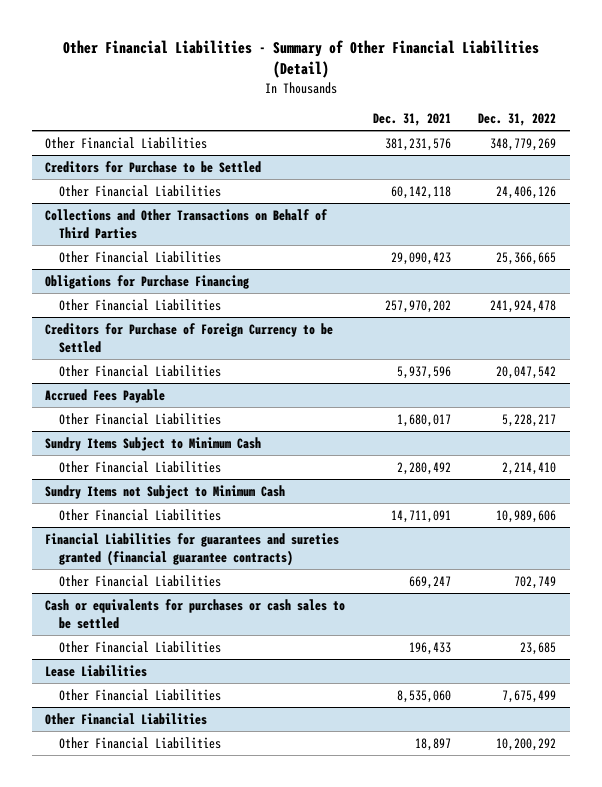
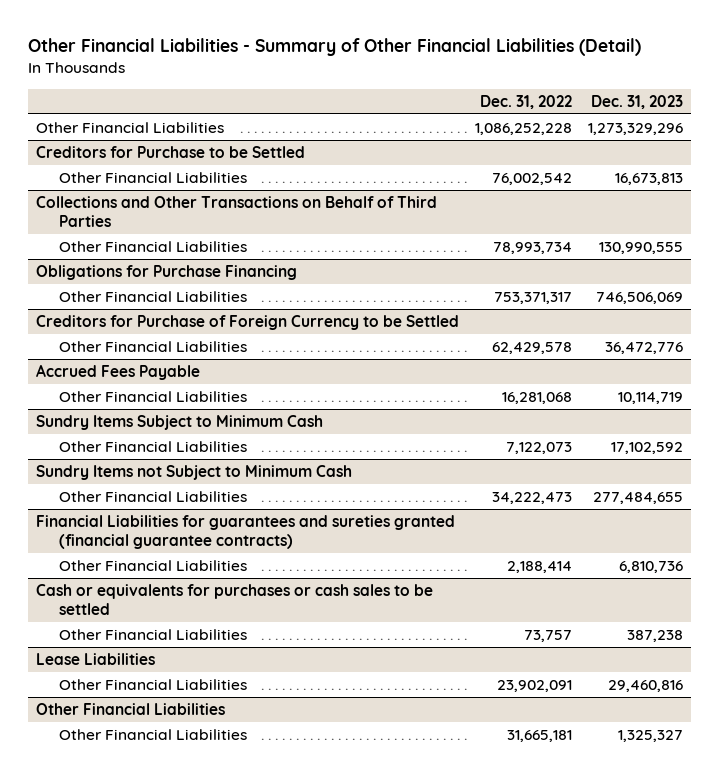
[372,113,451,127] Dec. 31, 2021 -> none
none -> [591,94,684,109] Dec. 31, 2023
[490,137,557,151] 348,779,269 -> [475,122,573,135] 1,086,252,228
[496,185,557,199] 24,406,126 -> [492,172,573,185] 76,002,542
[496,251,557,265] 25,366,665 -> [493,241,573,254] 78,993,734
[490,299,557,313] 241,924,478 -> [494,291,573,304] 753,371,317
[496,365,557,379] 20,047,542 -> [492,341,573,354] 62,429,578
[502,413,557,427] 5,228,217 -> [502,391,573,404] 16,281,068
[502,461,557,475] 2,214,410 -> [506,441,573,454] 7,122,073
[496,509,557,523] 10,989,606 -> [492,491,573,504] 34,222,473
[514,575,557,589] 702,749 -> [507,560,573,573] 2,188,414
[520,641,557,655] 23,685 -> [524,629,573,642] 73,757
[502,689,557,703] 7,675,499 -> [497,679,573,692] 23,902,091
[496,737,557,751] 10,200,292 -> [507,729,573,742] 31,665,181

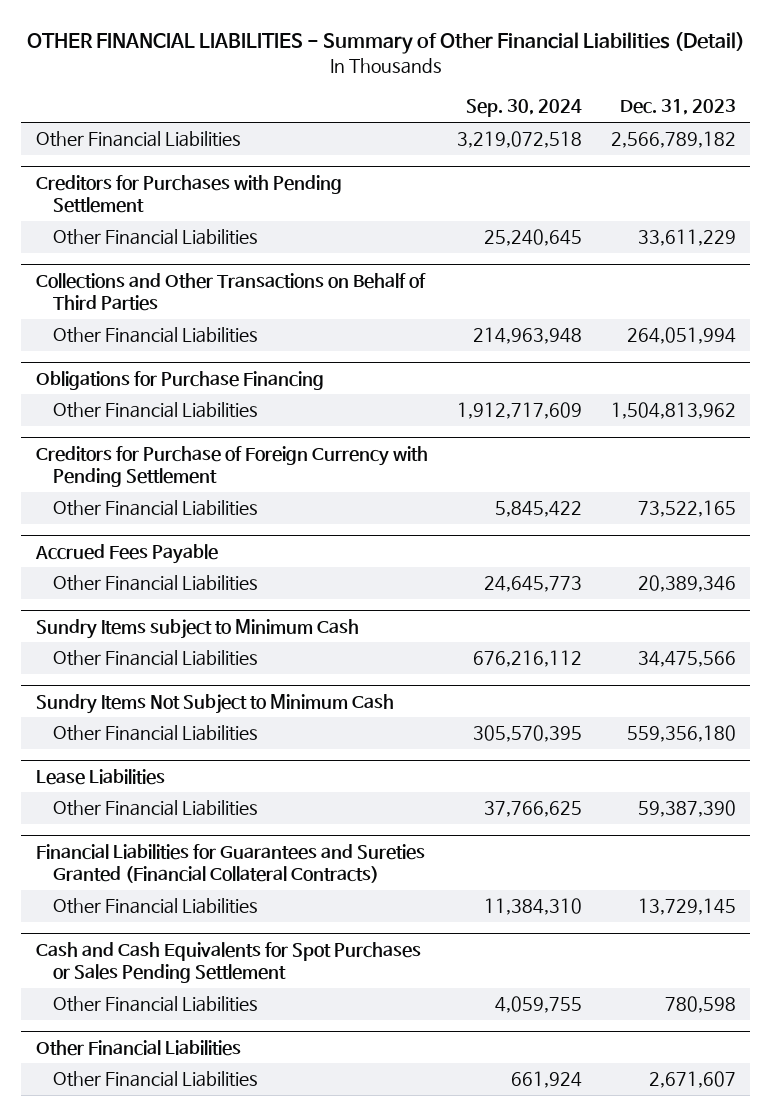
[28,38,642,57] Other Financial Liabilities - Summary of Other Financial Liabilities (Detail) -> [26,32,745,55] OTHER FINANCIAL LIABILITIES - Summary of Other Financial Liabilities (Detail)
[480,94,573,109] Dec. 31, 2022 -> none
none -> [465,99,582,118] Sep. 30, 2024
[588,122,684,135] 1,273,329,296 -> [610,131,736,149] 2,566,789,182
[36,145,306,158] Creditors for Purchase to be Settled -> [35,174,342,214] Creditors for Purchases with Pending Settlement
[615,172,684,185] 16,673,813 -> [637,229,736,247] 33,611,229
[599,241,684,254] 130,990,555 -> [626,327,736,345] 264,051,994
[596,291,684,304] 746,506,069 -> [610,402,736,420] 1,504,813,962
[36,314,460,330] Creditors for Purchase of Foreign Currency to be Settled -> [35,445,428,488] Creditors for Purchase of Foreign Currency with Pending Settlement
[605,341,684,354] 36,472,776 -> [637,500,736,518] 73,522,165
[36,514,456,549] Financial Liabilities for guarantees and sureties granted (financial guarantee contracts) -> none
[59,559,248,571] Other Financial Liabilities -> none
[36,583,434,615] Cash or equivalents for purchases or cash sales to be settled -> none
[59,628,248,640] Other Financial Liabilities -> none
[618,391,684,404] 10,114,719 -> [637,575,736,593] 20,389,346
[36,414,324,430] Sundry Items Subject to Minimum Cash -> [35,618,359,639] Sundry Items subject to Minimum Cash
[611,441,684,454] 17,102,592 -> [637,651,736,668] 34,475,566
[36,464,353,480] Sundry Items not Subject to Minimum Cash -> [35,693,394,714] Sundry Items Not Subject to Minimum Cash
[593,491,684,504] 277,484,655 -> [626,725,736,743] 559,356,180
[608,679,684,692] 29,460,816 -> [637,800,736,818] 59,387,390
none -> [35,843,425,884] Financial Liabilities for Guarantees and Sureties Granted (Financial Collateral Contracts)
none -> [52,898,258,915] Other Financial Liabilities
none -> [35,941,421,984] Cash and Cash Equivalents for Spot Purchases or Sales Pending Settlement
none -> [52,996,258,1013] Other Financial Liabilities
[618,729,684,742] 1,325,327 -> [648,1071,736,1089] 2,671,607

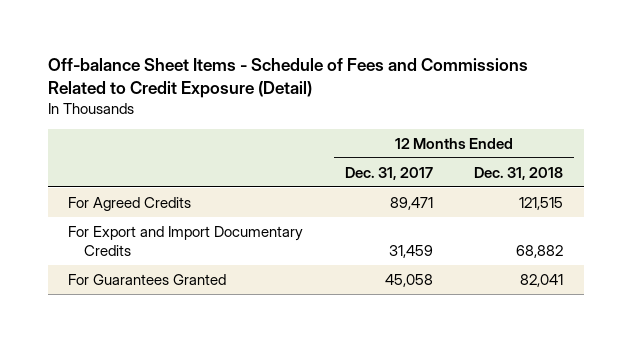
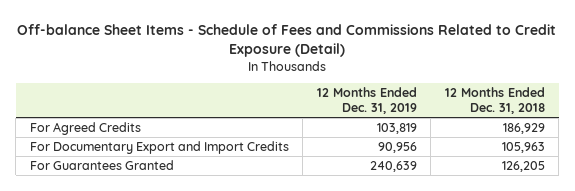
[344,166,433,180] Dec. 31, 2017 -> none
none -> [316,86,417,115] 12 Months Ended Dec. 31, 2019
[519,196,564,210] 121,515 -> [502,122,545,134] 186,929
[68,225,304,256] For Export and Import Documentary Credits -> [29,140,289,154] For Documentary Export and Import Credits
[516,244,564,258] 68,882 -> [501,141,545,153] 105,963
[520,273,564,287] 82,041 -> [501,160,545,172] 126,205

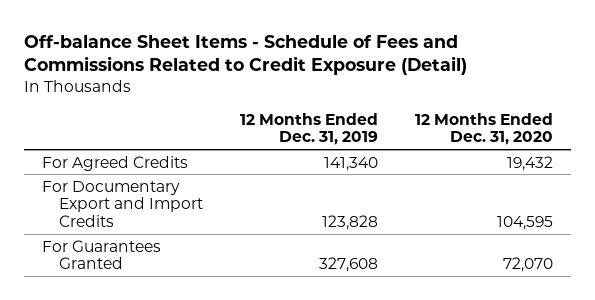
[444,86,545,115] 12 Months Ended Dec. 31, 2018 -> none
none -> [414,112,553,146] 12 Months Ended Dec. 31, 2020
[376,122,417,134] 103,819 -> [323,156,378,171] 141,340
[377,141,417,153] 90,956 -> [321,214,378,230] 123,828
[369,160,417,172] 240,639 -> [318,257,378,273] 327,608

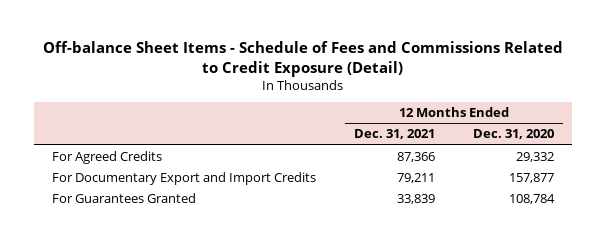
[239,112,378,146] 12 Months Ended Dec. 31, 2019 -> none
none -> [354,129,436,140] Dec. 31, 2021
[506,155,553,171] 19,432 -> [515,152,554,163] 29,332
[496,215,553,230] 104,595 -> [508,173,554,184] 157,877
[502,257,553,273] 72,070 -> [508,194,555,205] 108,784

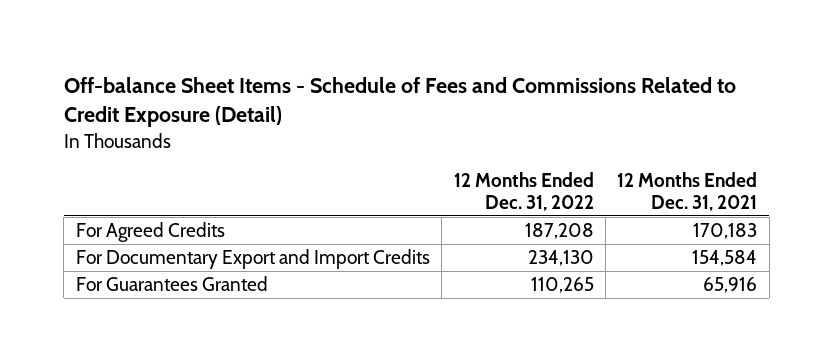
[472,129,554,140] Dec. 31, 2020 -> none
none -> [453,171,594,211] 12 Months Ended Dec. 31, 2022
[397,152,436,163] 87,366 -> [693,223,758,240] 170,183
[397,173,436,184] 79,211 -> [692,250,758,267] 154,584
[397,194,436,205] 33,839 -> [703,277,758,294] 65,916

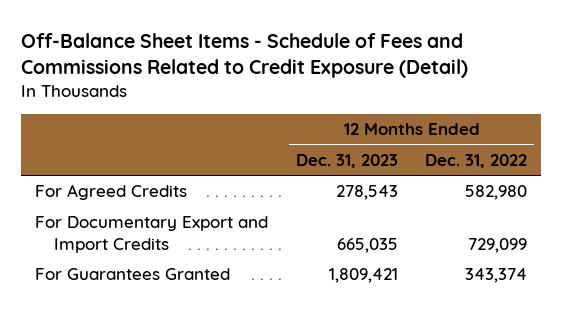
[63,76,736,128] Off-balance Sheet Items - Schedule of Fees and Commissions Related to Credit Exposure (Detail) -> [21,32,469,78] Off-Balance Sheet Items - Schedule of Fees and Commissions Related to Credit Exposure (Detail)
[617,171,758,211] 12 Months Ended Dec. 31, 2021 -> none
none -> [295,153,398,168] Dec. 31, 2023
[524,223,594,240] 187,208 -> [465,185,528,201] 582,980
[527,250,594,267] 234,130 -> [468,237,528,253] 729,099
[530,277,594,294] 110,265 -> [465,268,528,284] 343,374

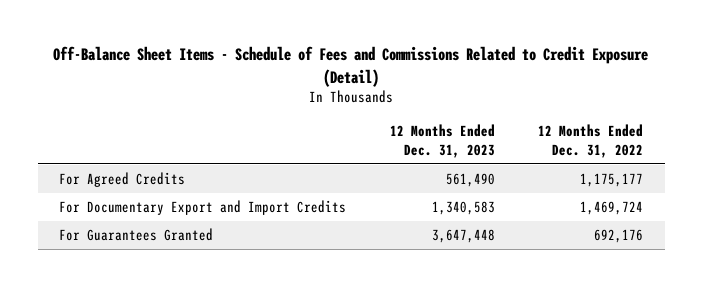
[335,185,398,201] 278,543 -> [445,173,495,188] 561,490
[465,185,528,201] 582,980 -> [579,173,643,188] 1,175,177
[336,237,398,253] 665,035 -> [431,201,495,216] 1,340,583
[468,237,528,253] 729,099 -> [579,201,643,216] 1,469,724
[328,268,398,284] 1,809,421 -> [431,229,495,244] 3,647,448
[465,268,528,284] 343,374 -> [593,229,643,244] 692,176

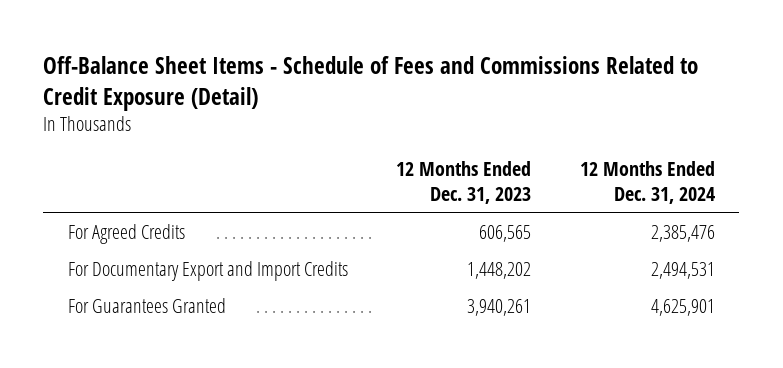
[537,123,643,158] 12 Months Ended Dec. 31, 2022 -> none
none -> [579,161,715,205] 12 Months Ended Dec. 31, 2024
[445,173,495,188] 561,490 -> [479,225,532,243] 606,565
[431,201,495,216] 1,340,583 -> [467,262,532,280] 1,448,202
[431,229,495,244] 3,647,448 -> [467,299,532,317] 3,940,261

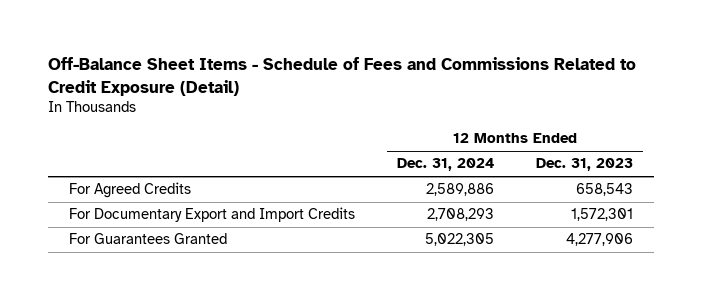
[479,225,532,243] 606,565 -> [575,183,633,197] 658,543
[650,225,715,243] 2,385,476 -> [425,183,494,197] 2,589,886
[467,262,532,280] 1,448,202 -> [570,208,633,222] 1,572,301
[650,262,715,280] 2,494,531 -> [426,208,494,222] 2,708,293
[467,299,532,317] 3,940,261 -> [565,233,633,247] 4,277,906
[650,299,715,317] 4,625,901 -> [424,233,494,247] 5,022,305

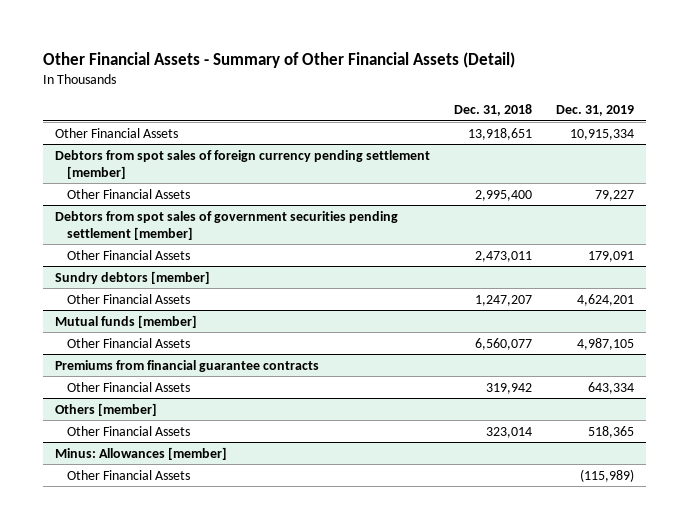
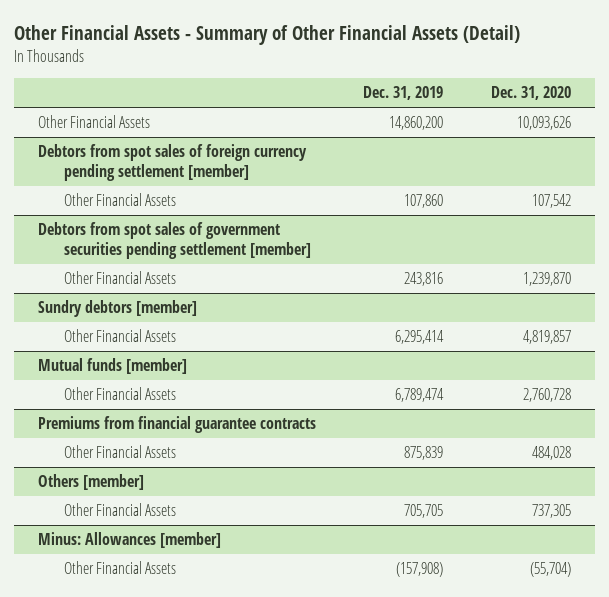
[453,104,532,117] Dec. 31, 2018 -> none
none -> [490,86,571,101] Dec. 31, 2020
[569,128,634,140] 10,915,334 -> [389,116,444,131] 14,860,200
[594,189,634,201] 79,227 -> [404,194,444,209] 107,860
[587,250,634,262] 179,091 -> [404,272,444,287] 243,816
[576,293,634,306] 4,624,201 -> [395,330,445,345] 6,295,414
[576,337,634,350] 4,987,105 -> [395,388,445,403] 6,789,474
[587,381,634,394] 643,334 -> [404,446,444,461] 875,839
[587,425,634,438] 518,365 -> [404,504,444,519] 705,705
[579,468,634,482] (115,989) -> [396,562,444,578] (157,908)

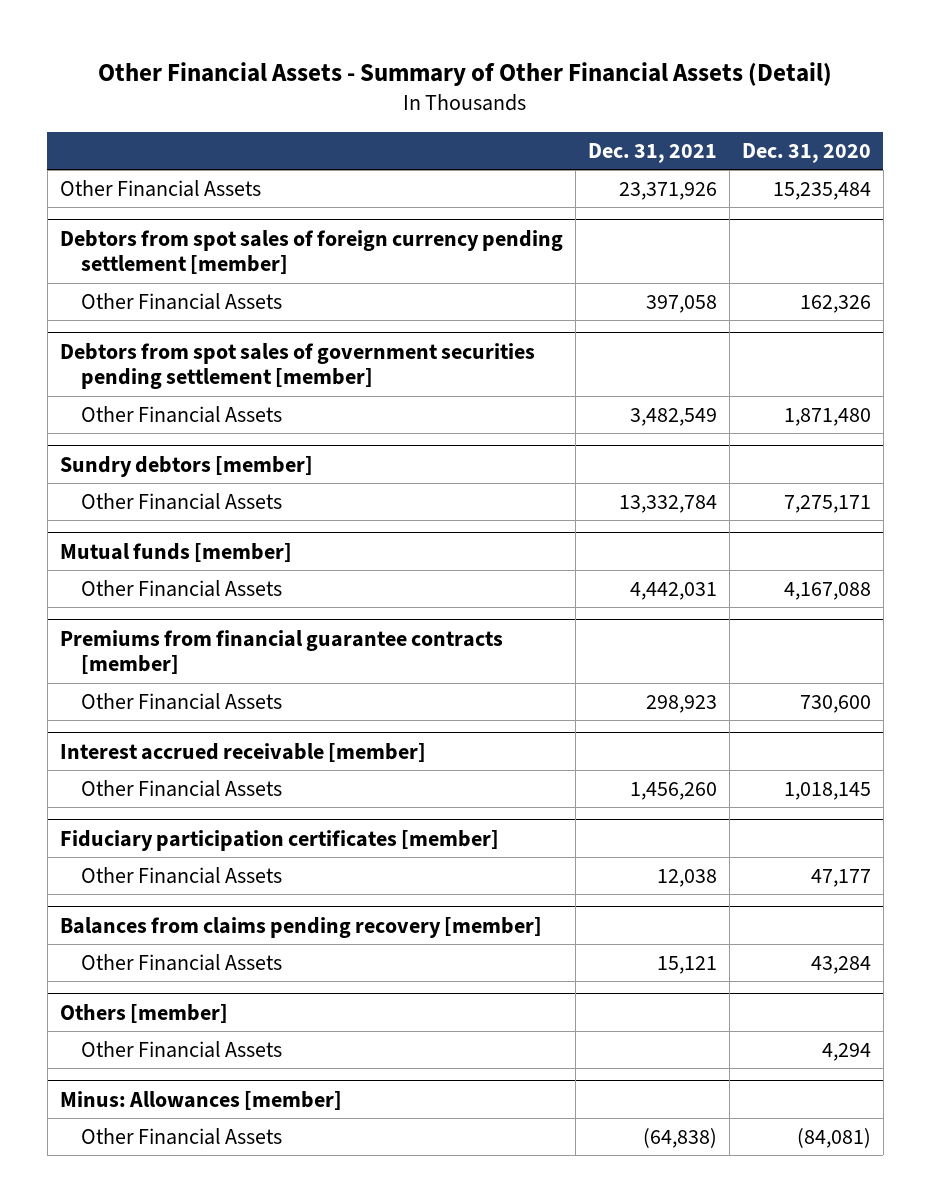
[363,86,444,101] Dec. 31, 2019 -> none
none -> [587,142,717,163] Dec. 31, 2021
[516,116,571,131] 10,093,626 -> [772,181,871,200] 15,235,484
[531,194,571,209] 107,542 -> [799,294,871,313] 162,326
[522,272,571,287] 1,239,870 -> [783,407,871,426] 1,871,480
[522,330,571,345] 4,819,857 -> [783,494,871,513] 7,275,171
[522,388,571,403] 2,760,728 -> [783,581,871,600] 4,167,088
[38,416,317,434] Premiums from financial guarantee contracts -> [59,629,503,675] Premiums from financial guarantee contracts [member]
[531,446,571,461] 484,028 -> [799,694,871,713] 730,600
none -> [59,742,426,762] Interest accrued receivable [member]
none -> [81,779,283,797] Other Financial Assets
none -> [59,829,499,851] Fiduciary participation certificates [member]
none -> [81,866,283,884] Other Financial Assets
none -> [59,916,542,938] Balances from claims pending recovery [member]
none -> [81,953,283,971] Other Financial Assets
[531,504,571,519] 737,305 -> [821,1042,871,1061] 4,294
[529,562,571,578] (55,704) -> [796,1127,871,1148] (84,081)

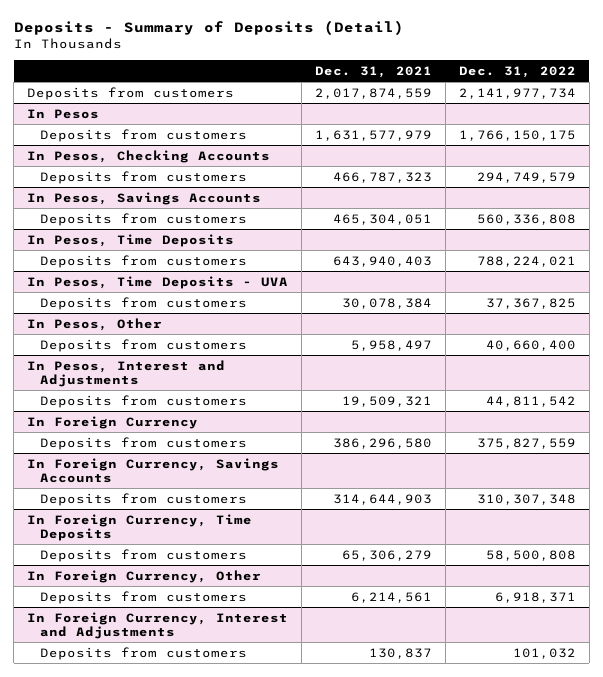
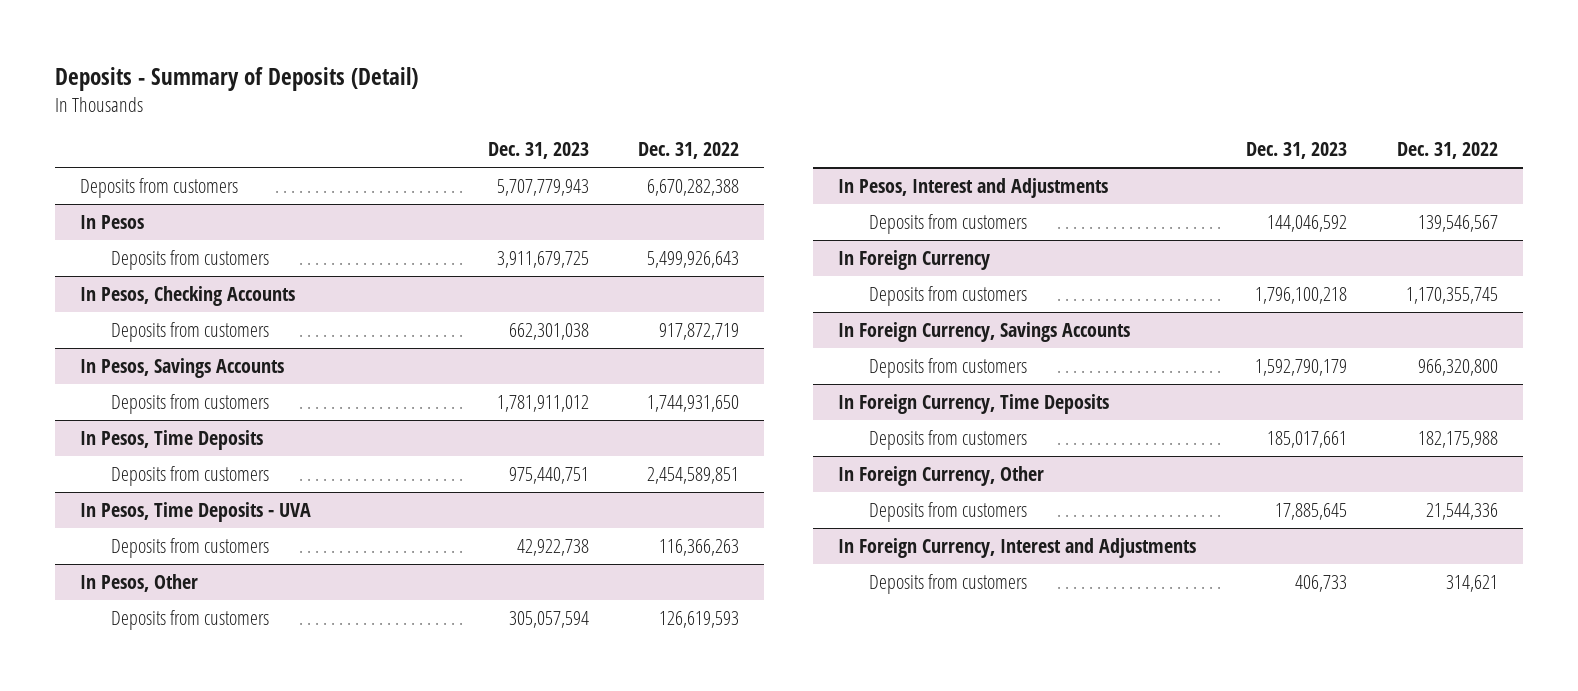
[315,65,433,78] Dec. 31, 2021 -> none
none -> [487,142,589,160] Dec. 31, 2023
[458,87,576,99] 2,141,977,734 -> [647,178,740,196] 6,670,282,388
[458,129,576,141] 1,766,150,175 -> [647,250,740,268] 5,499,926,643
[476,171,576,183] 294,749,579 -> [659,322,740,340] 917,872,719
[476,213,576,225] 560,336,808 -> [647,394,740,412] 1,744,931,650
[476,255,576,267] 788,224,021 -> [647,466,740,484] 2,454,589,851
[485,297,576,309] 37,367,825 -> [659,538,740,556] 116,366,263
[485,339,576,351] 40,660,400 -> [659,610,740,628] 126,619,593
[485,395,576,407] 44,811,542 -> [1417,214,1498,232] 139,546,567
[476,437,576,449] 375,827,559 -> [1405,286,1498,304] 1,170,355,745
[476,493,576,505] 310,307,348 -> [1417,358,1498,376] 966,320,800
[485,549,576,561] 58,500,808 -> [1417,430,1498,448] 182,175,988
[494,591,576,603] 6,918,371 -> [1425,502,1498,520] 21,544,336
[512,647,576,659] 101,032 -> [1445,574,1498,592] 314,621

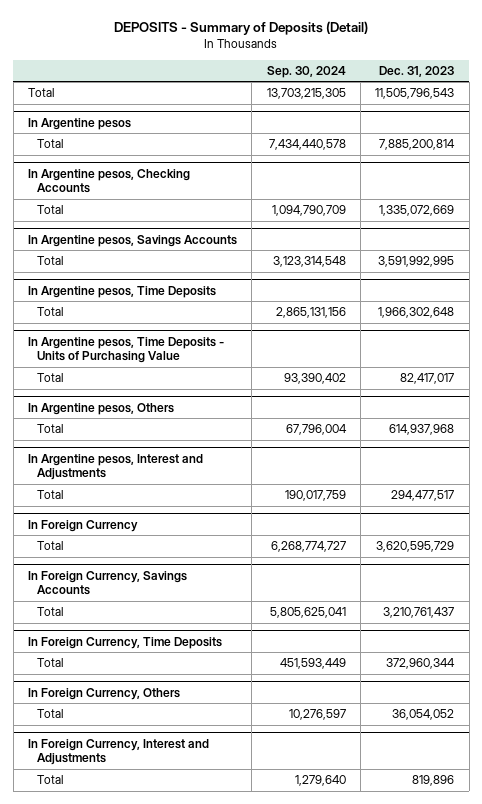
[54,67,418,92] Deposits - Summary of Deposits (Detail) -> [114,20,369,35] DEPOSITS - Summary of Deposits (Detail)
[638,142,740,160] Dec. 31, 2022 -> none
none -> [266,65,346,78] Sep. 30, 2024
[79,177,238,198] Deposits from customers -> none
[111,249,270,270] Deposits from customers -> none
[111,321,270,342] Deposits from customers -> none
[111,393,270,414] Deposits from customers -> none
[111,465,270,486] Deposits from customers -> none
[79,501,311,522] In Pesos, Time Deposits - UVA -> none
[111,537,270,558] Deposits from customers -> none
[111,609,270,630] Deposits from customers -> none
[869,213,1028,234] Deposits from customers -> none
none -> [28,88,55,98] Total
[79,214,144,229] In Pesos -> [28,117,132,130] In Argentine pesos
none -> [36,139,63,149] Total
[79,285,295,306] In Pesos, Checking Accounts -> [28,168,191,194] In Argentine pesos, Checking Accounts
none -> [36,205,63,215] Total
[79,357,284,378] In Pesos, Savings Accounts -> [28,234,238,247] In Argentine pesos, Savings Accounts
none -> [36,256,63,266] Total
[79,429,263,450] In Pesos, Time Deposits -> [28,285,217,298] In Argentine pesos, Time Deposits
none -> [36,307,63,317] Total
none -> [28,336,225,364] In Argentine pesos, Time Deposits - Units of Purchasing Value
none -> [36,373,63,383] Total
[79,573,198,592] In Pesos, Other -> [28,402,175,415] In Argentine pesos, Others
none -> [36,424,63,434] Total
[838,177,1109,198] In Pesos, Interest and Adjustments -> [28,453,204,481] In Argentine pesos, Interest and Adjustments
none -> [36,490,63,500] Total
[869,285,1028,306] Deposits from customers -> none
none -> [36,541,63,551] Total
[869,357,1028,378] Deposits from customers -> none
none -> [36,607,63,617] Total
[869,429,1028,450] Deposits from customers -> none
[869,501,1028,522] Deposits from customers -> none
none -> [36,658,63,668] Total
[838,465,1045,486] In Foreign Currency, Other -> [28,687,181,700] In Foreign Currency, Others
none -> [36,709,63,719] Total
[869,573,1028,594] Deposits from customers -> none
none -> [36,775,63,785] Total

